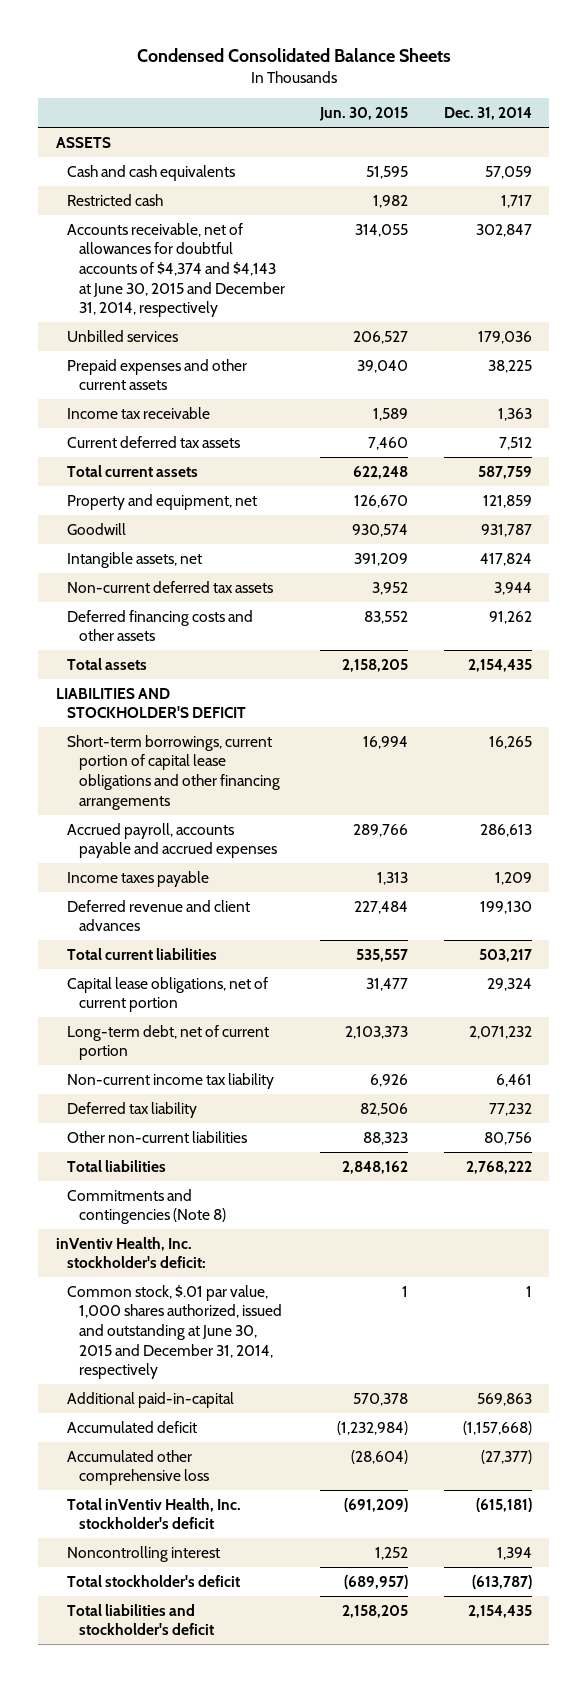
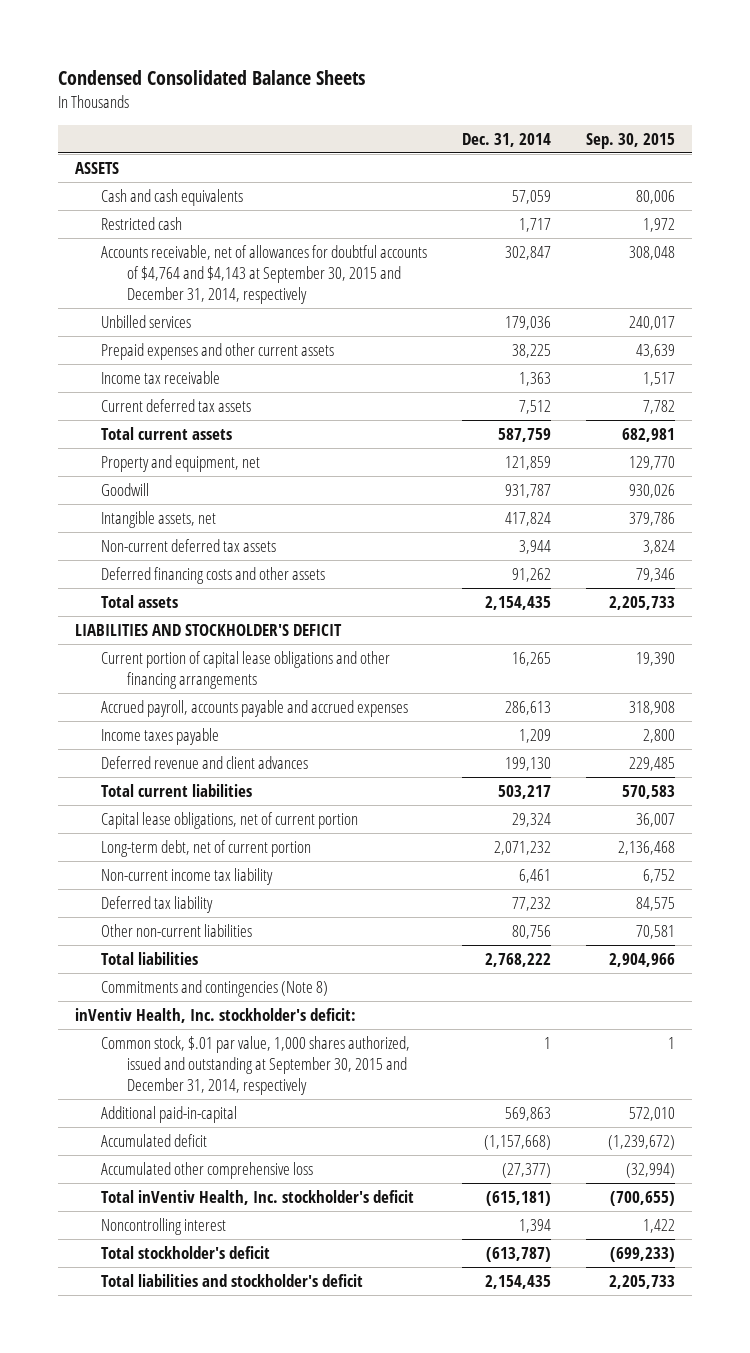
[319,107,409,122] Jun. 30, 2015 -> none
none -> [585,132,675,149] Sep. 30, 2015
[67,222,285,318] Accounts receivable, net of allowances for doubtful accounts of $4,374 and $4,143 at June 30, 2015 and December 31, 2014, respectively -> [101,245,428,304] Accounts receivable, net of allowances for doubtful accounts of $4,764 and $4,143 at September 30, 2015 and December 31, 2014, respectively
[67,734,280,810] Short-term borrowings, current portion of capital lease obligations and other financing arrangements -> [101,651,391,689] Current portion of capital lease obligations and other financing arrangements
[67,1284,282,1380] Common stock, $.01 par value, 1,000 shares authorized, issued and outstanding at June 30, 2015 and December 31, 2014, respectively -> [101,1036,411,1095] Common stock, $.01 par value, 1,000 shares authorized, issued and outstanding at September 30, 2015 and December 31, 2014, respectively

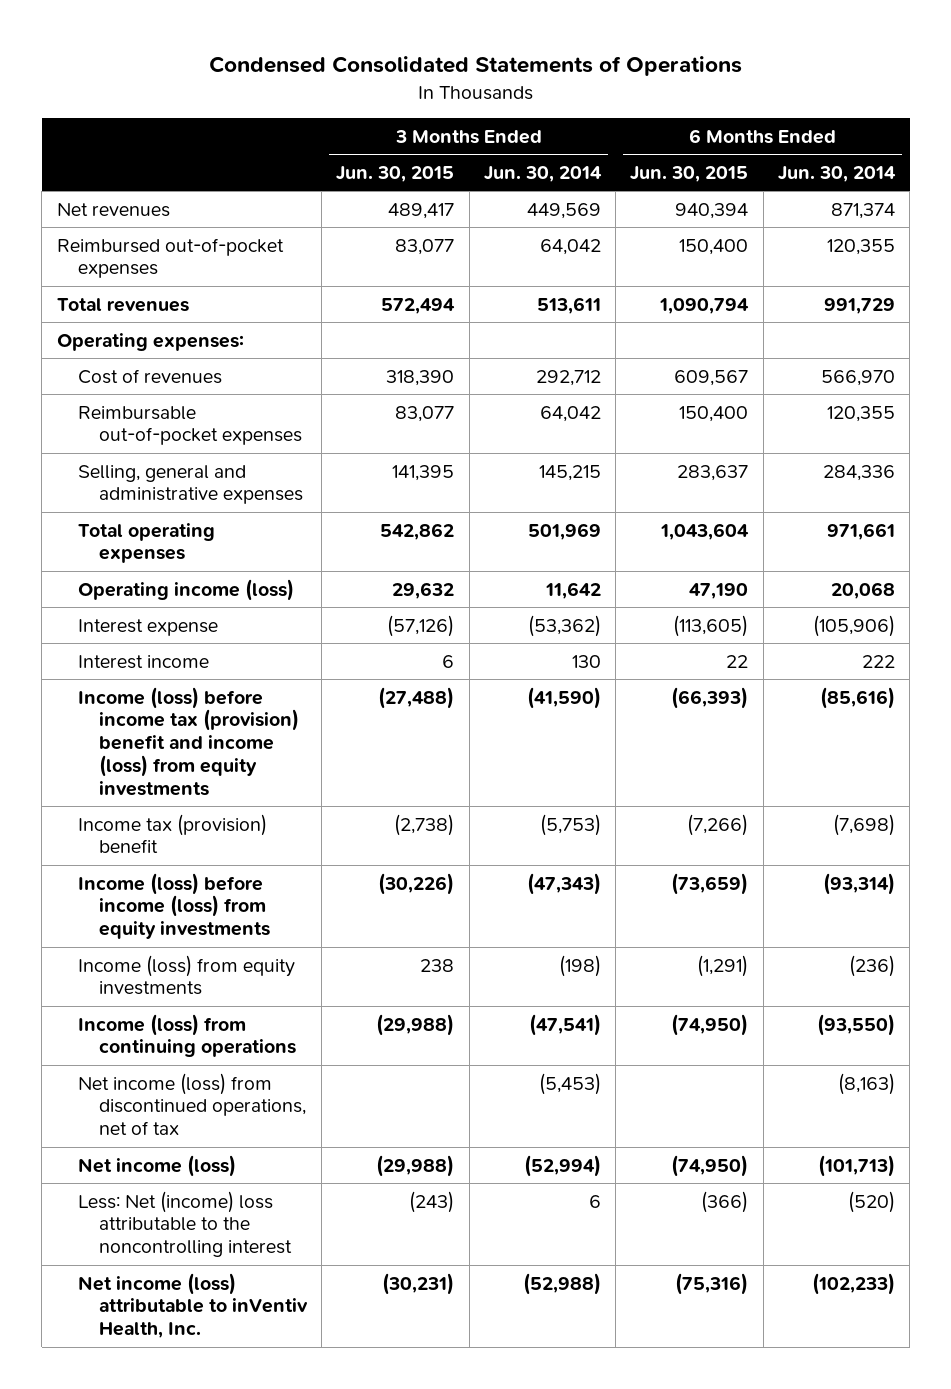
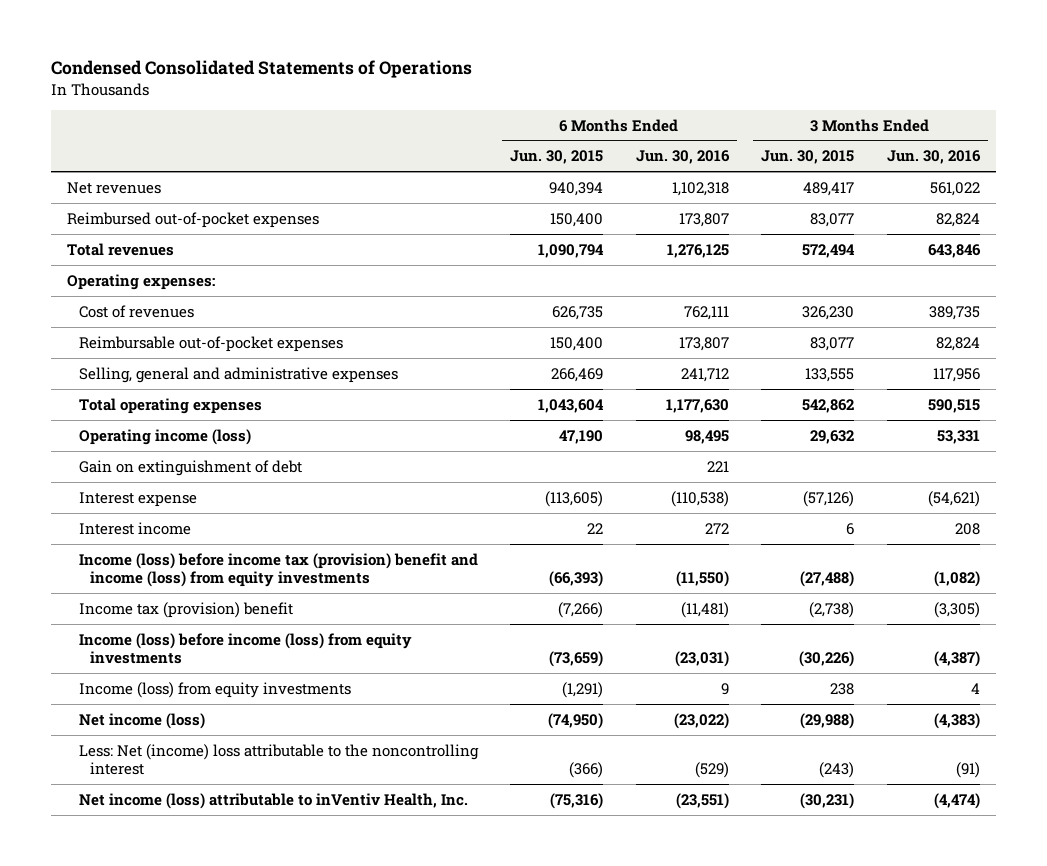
[483,165,602,182] Jun. 30, 2014 -> none
[777,165,896,182] Jun. 30, 2014 -> none
none -> [635,150,730,165] Jun. 30, 2016
none -> [886,150,981,165] Jun. 30, 2016
[386,369,455,386] 318,390 -> [802,305,855,320] 326,230
[674,369,749,386] 609,567 -> [552,305,604,320] 626,735
[392,464,455,481] 141,395 -> [805,367,855,382] 133,555
[677,464,749,481] 283,637 -> [551,367,604,382] 266,469
none -> [78,459,302,476] Gain on extinguishment of debt
[77,1013,296,1058] Income (loss) from continuing operations -> none
[77,1072,306,1136] Net income (loss) from discontinued operations, net of tax -> none

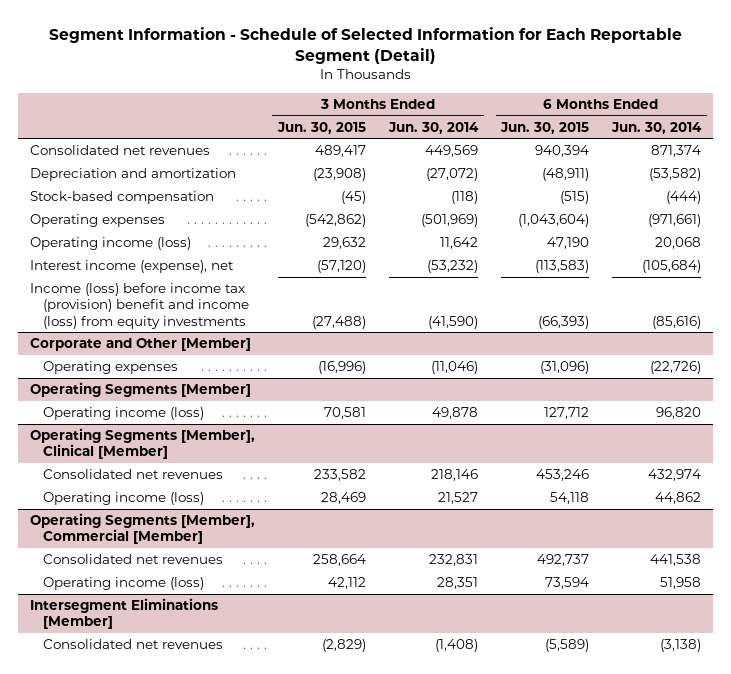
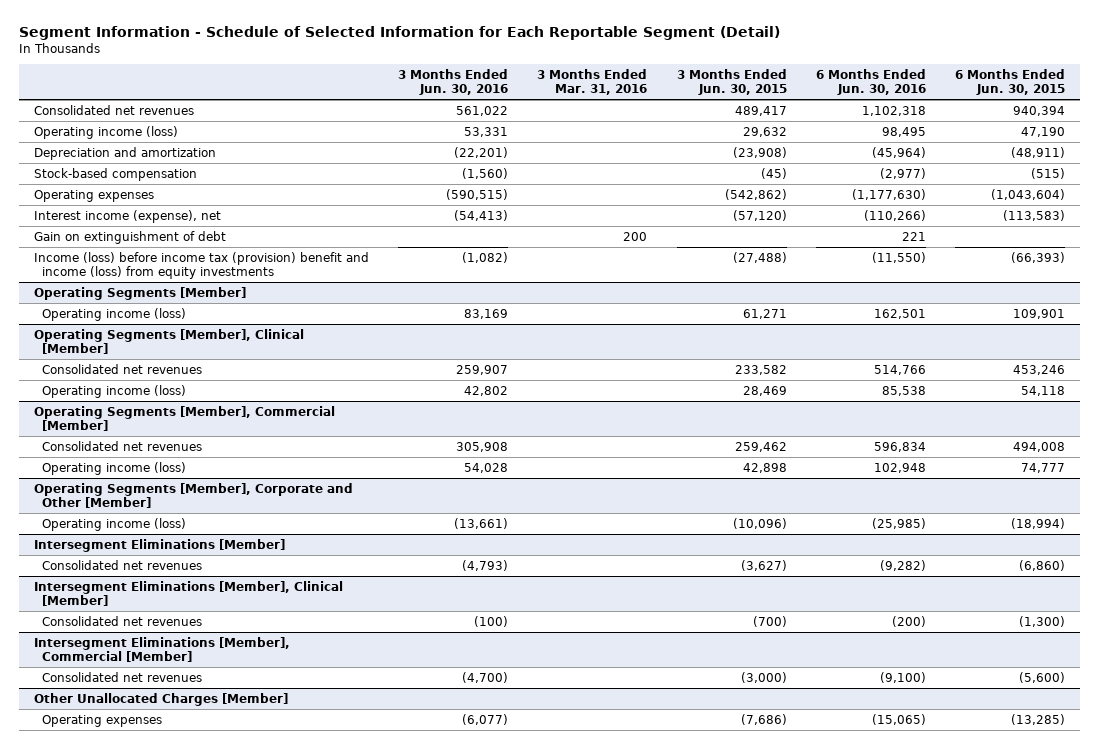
[388,121,480,134] Jun. 30, 2014 -> none
[611,121,703,134] Jun. 30, 2014 -> none
none -> [397,68,508,95] 3 Months Ended Jun. 30, 2016
none -> [537,68,648,95] 3 Months Ended Mar. 31, 2016
none -> [816,68,927,95] 6 Months Ended Jun. 30, 2016
[30,237,192,251] Operating income (loss) -> [33,125,178,139] Operating income (loss)
none -> [33,230,226,244] Gain on extinguishment of debt
[30,338,252,352] Corporate and Other [Member] -> none
[43,361,179,375] Operating expenses -> none
[324,407,367,420] 70,581 -> [742,308,787,319] 61,271
[544,407,590,420] 127,712 -> [1013,308,1066,319] 109,901
[313,554,367,567] 258,664 -> [734,441,787,452] 259,462
[537,554,590,567] 492,737 -> [1013,441,1066,452] 494,008
[328,577,367,590] 42,112 -> [742,462,787,473] 42,898
[545,577,590,590] 73,594 -> [1021,462,1066,473] 74,777
none -> [33,482,353,508] Operating Segments [Member], Corporate and Other [Member]
none -> [42,517,187,531] Operating income (loss)
[322,639,367,653] (2,829) -> [740,559,787,571] (3,627)
[545,639,590,653] (5,589) -> [1019,559,1066,571] (6,860)
none -> [33,580,343,606] Intersegment Eliminations [Member], Clinical [Member]
none -> [42,615,203,626] Consolidated net revenues
none -> [33,636,290,662] Intersegment Eliminations [Member], Commercial [Member]
none -> [42,671,203,682] Consolidated net revenues
none -> [33,692,288,706] Other Unallocated Charges [Member]
none -> [42,714,163,727] Operating expenses

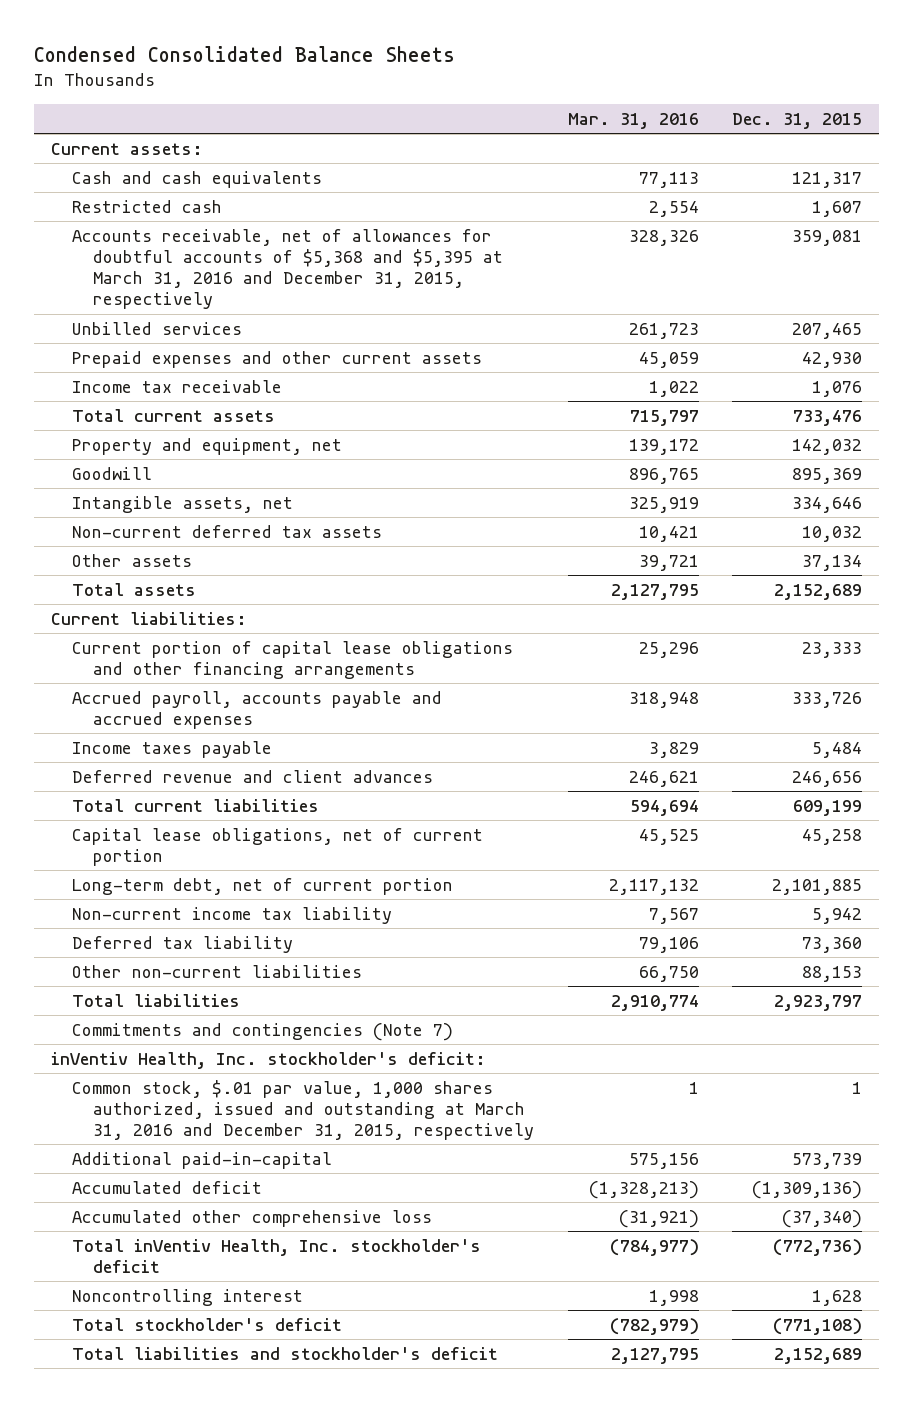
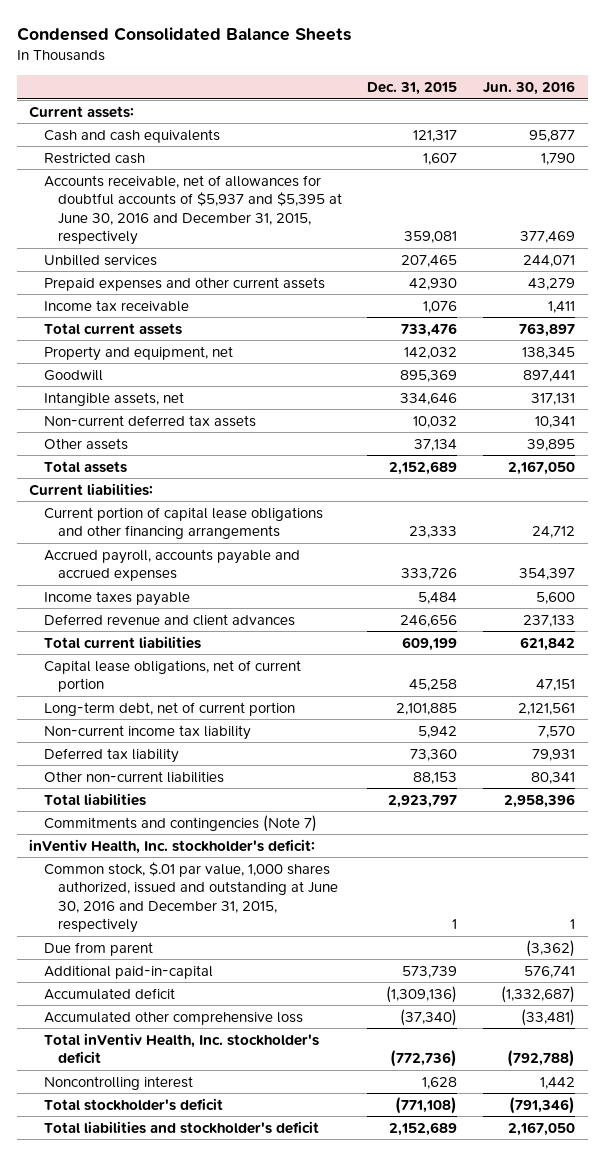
[567,112,699,129] Mar. 31, 2016 -> none
none -> [482,81,575,96] Jun. 30, 2016
[71,228,504,310] Accounts receivable, net of allowances for doubtful accounts of $5,368 and $5,395 at March 31, 2016 and December 31, 2015, respectively -> [43,174,342,246] Accounts receivable, net of allowances for doubtful accounts of $5,937 and $5,395 at June 30, 2016 and December 31, 2015, respectively
[71,1079,535,1141] Common stock, $.01 par value, 1,000 shares authorized, issued and outstanding at March 31, 2016 and December 31, 2015, respectively -> [43,861,338,934] Common stock, $.01 par value, 1,000 shares authorized, issued and outstanding at June 30, 2016 and December 31, 2015, respectively
none -> [43,941,153,956] Due from parent

